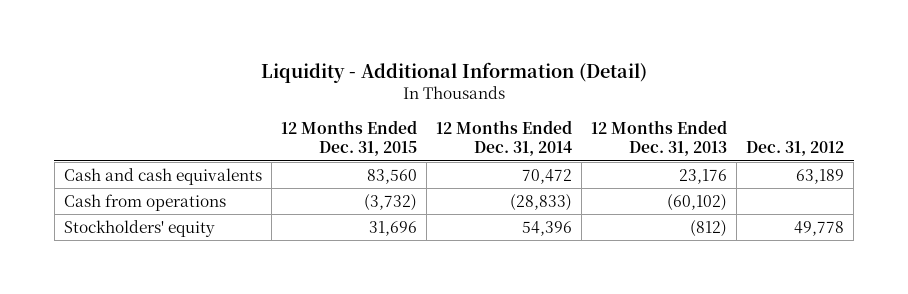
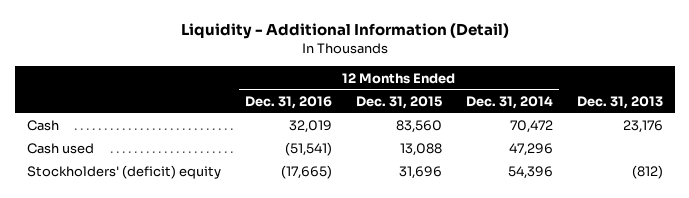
[590,119,727,157] 12 Months Ended Dec. 31, 2013 -> none
[745,141,844,157] Dec. 31, 2012 -> none
none -> [244,96,332,110] Dec. 31, 2016
none -> [576,96,663,110] Dec. 31, 2013
[63,193,226,211] Cash from operations -> none
[63,167,262,185] Cash and cash equivalents -> [26,120,59,132] Cash
none -> [26,143,94,155] Cash used
[63,219,215,237] Stockholders' equity -> [26,165,221,180] Stockholders' (deficit) equity

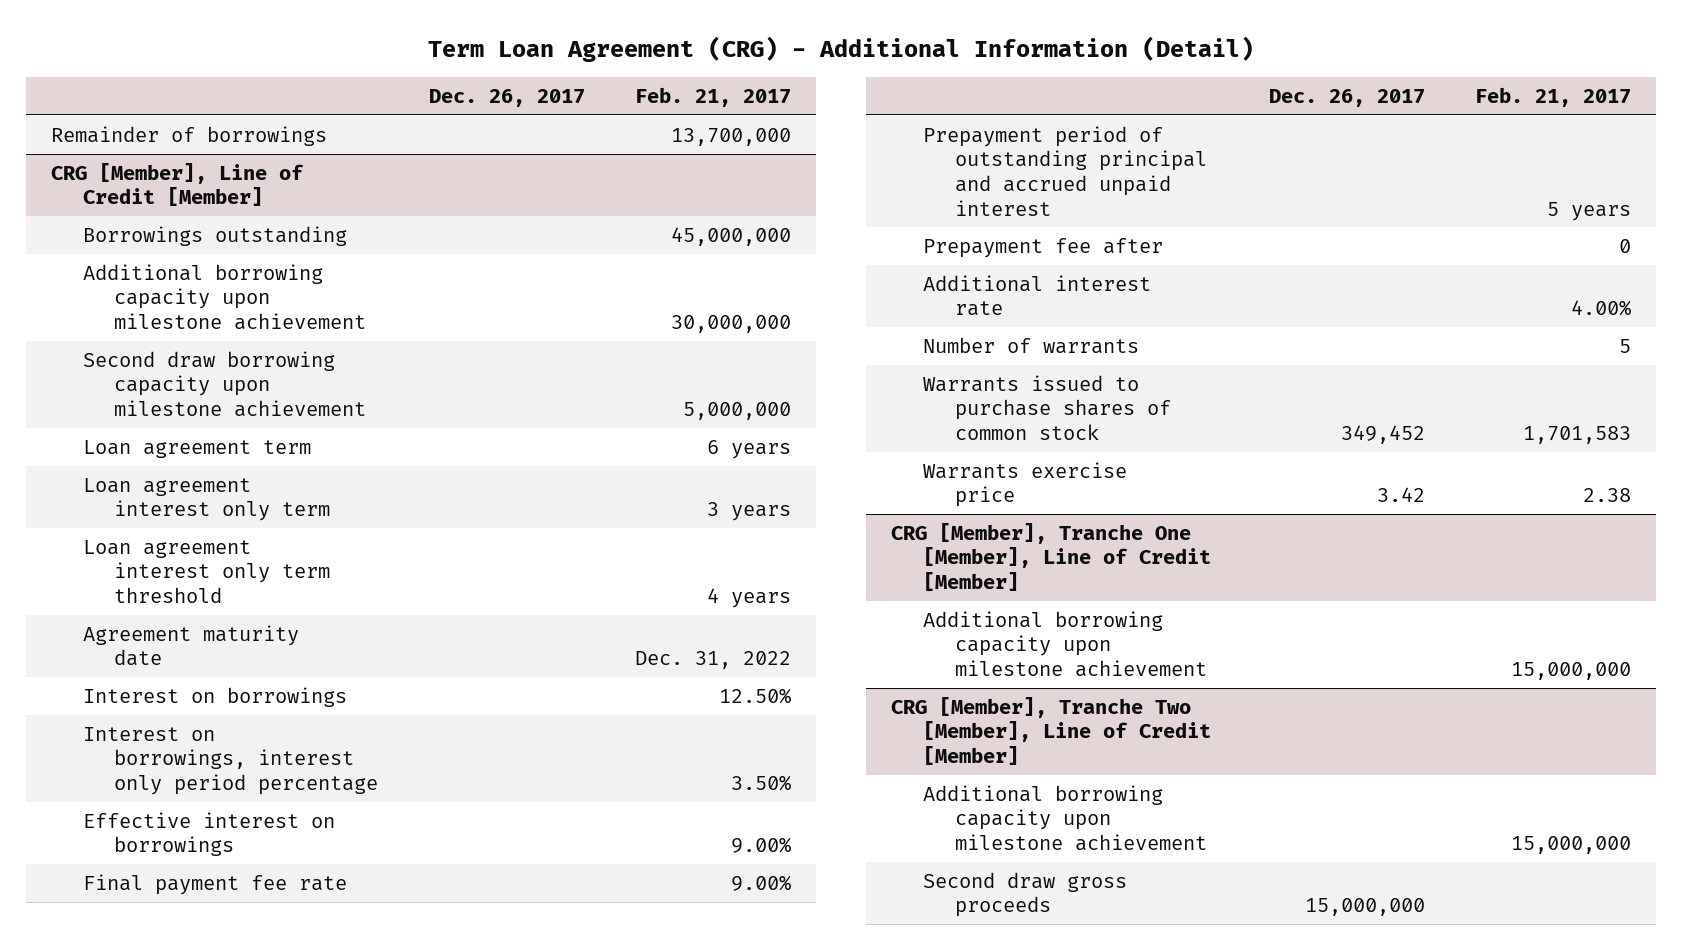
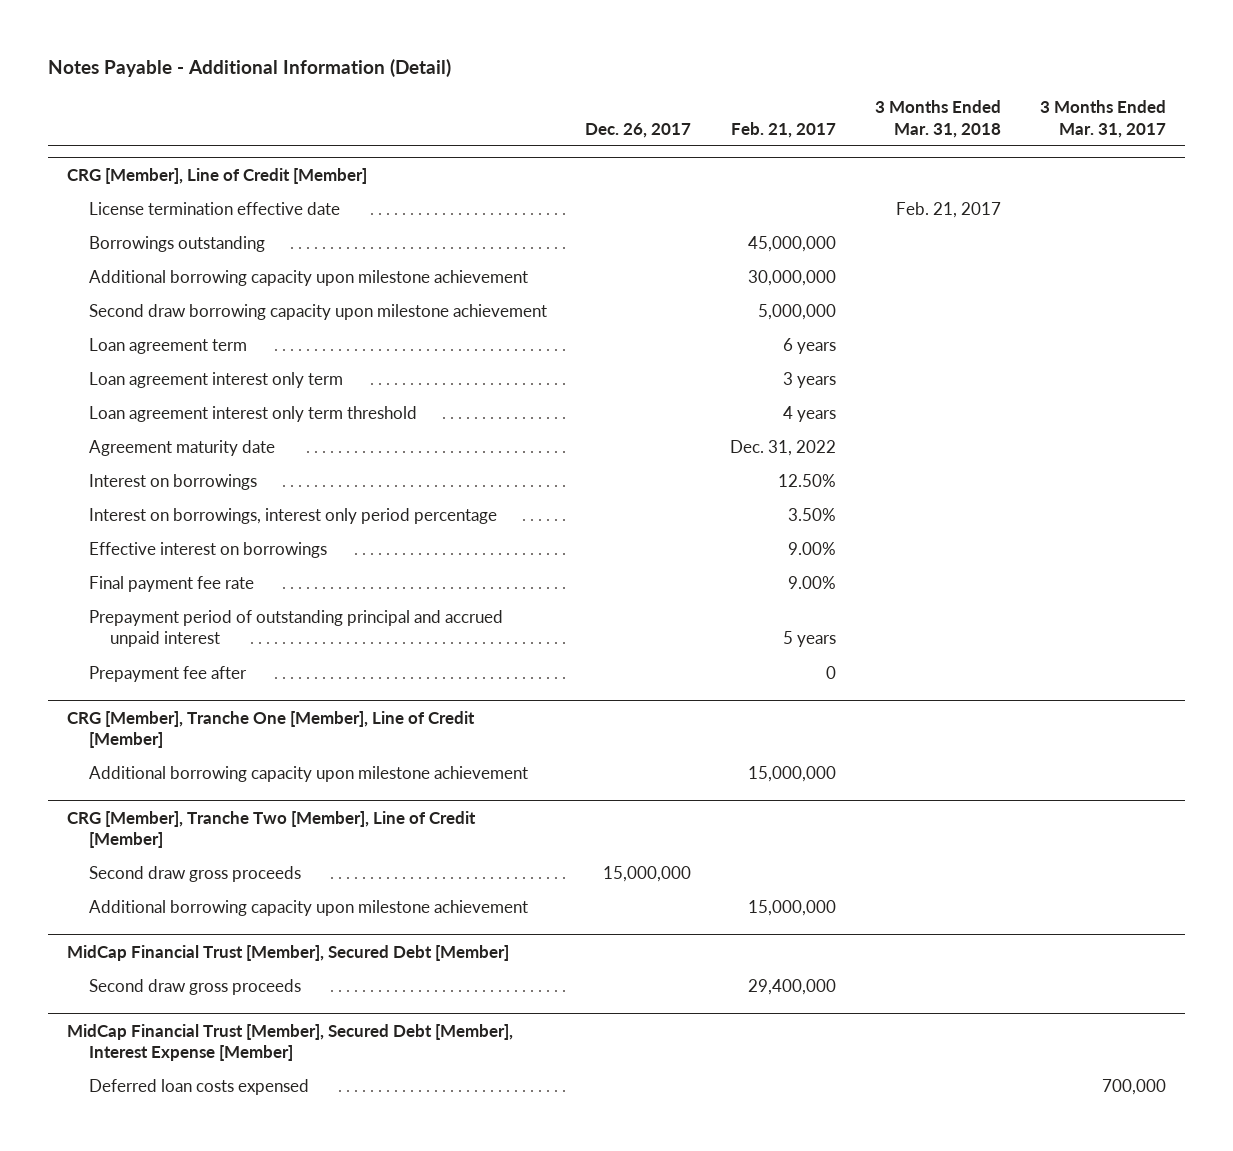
[427,36,1254,63] Term Loan Agreement (CRG) - Additional Information (Detail) -> [48,58,452,77] Notes Payable - Additional Information (Detail)
none -> [874,100,1001,138] 3 Months Ended Mar. 31, 2018
none -> [1039,100,1166,138] 3 Months Ended Mar. 31, 2017
[50,125,327,146] Remainder of borrowings -> none
none -> [88,202,340,216] License termination effective date
[922,274,1151,317] Additional interest rate -> none
[922,336,1139,354] Number of warrants -> none
[922,374,1171,441] Warrants issued to purchase shares of common stock -> none
[922,461,1127,508] Warrants exercise price -> none
[922,784,1207,852] Additional borrowing capacity upon milestone achievement -> [88,900,528,917] Additional borrowing capacity upon milestone achievement
none -> [67,944,510,961] MidCap Financial Trust [Member], Secured Debt [Member]
none -> [88,979,301,996] Second draw gross proceeds
none -> [67,1023,514,1061] MidCap Financial Trust [Member], Secured Debt [Member], Interest Expense [Member]
none -> [88,1079,309,1096] Deferred loan costs expensed

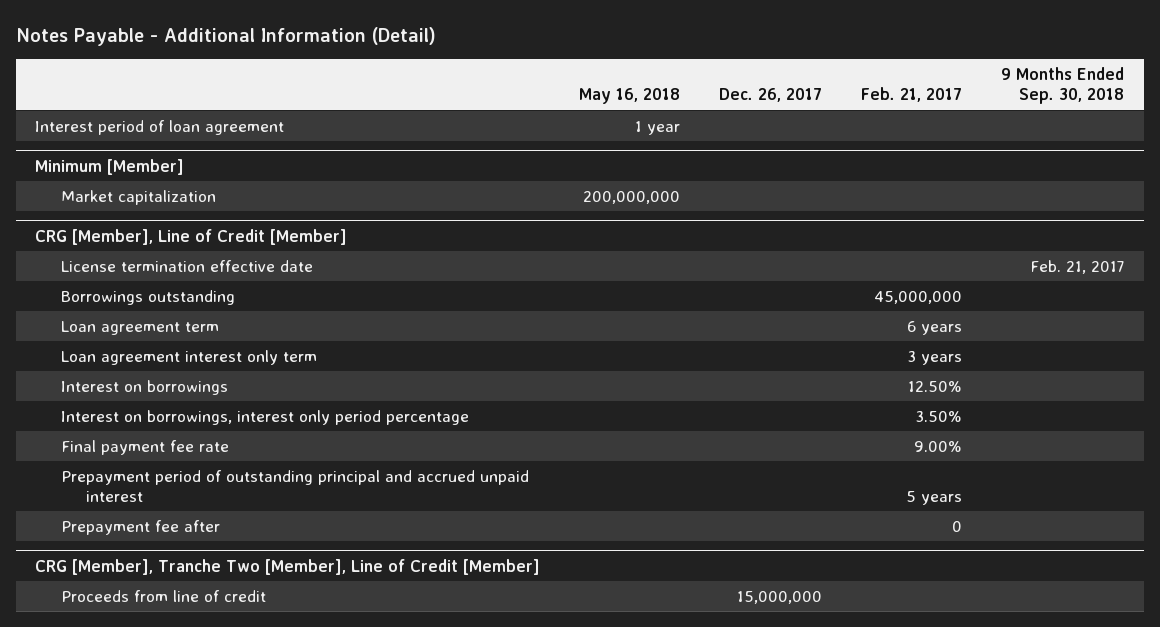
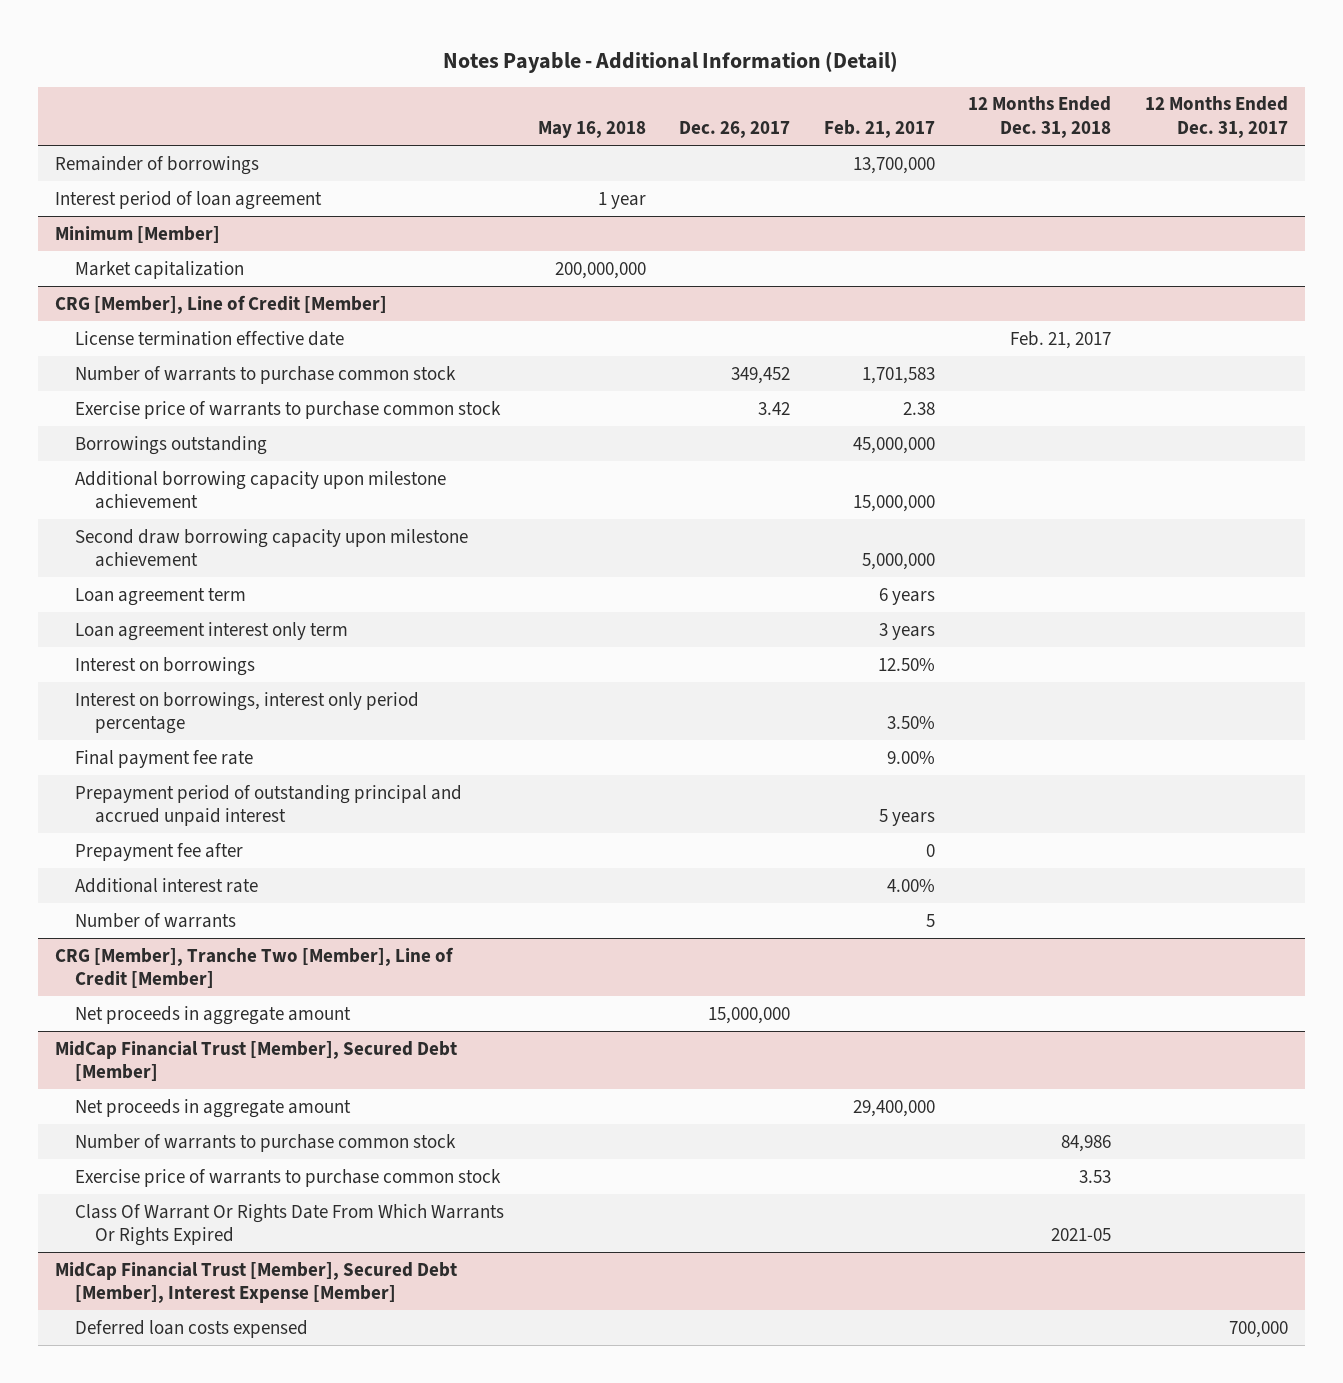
[1001,67,1125,105] 9 Months Ended Sep. 30, 2018 -> none
none -> [968,96,1112,139] 12 Months Ended Dec. 31, 2018
none -> [1144,96,1288,139] 12 Months Ended Dec. 31, 2017
none -> [55,155,260,175] Remainder of borrowings
none -> [75,365,457,384] Number of warrants to purchase common stock
none -> [75,400,502,419] Exercise price of warrants to purchase common stock
none -> [75,470,447,510] Additional borrowing capacity upon milestone achievement
none -> [75,528,469,568] Second draw borrowing capacity upon milestone achievement
none -> [75,877,259,893] Additional interest rate
none -> [75,912,237,928] Number of warrants
[60,589,266,602] Proceeds from line of credit -> [75,1005,352,1025] Net proceeds in aggregate amount
none -> [55,1040,458,1082] MidCap Financial Trust [Member], Secured Debt [Member]
none -> [75,1098,352,1118] Net proceeds in aggregate amount
none -> [75,1133,457,1152] Number of warrants to purchase common stock
none -> [75,1168,502,1187] Exercise price of warrants to purchase common stock
none -> [75,1203,505,1247] Class Of Warrant Or Rights Date From Which Warrants Or Rights Expired
none -> [55,1261,458,1304] MidCap Financial Trust [Member], Secured Debt [Member], Interest Expense [Member]
none -> [75,1319,309,1338] Deferred loan costs expensed

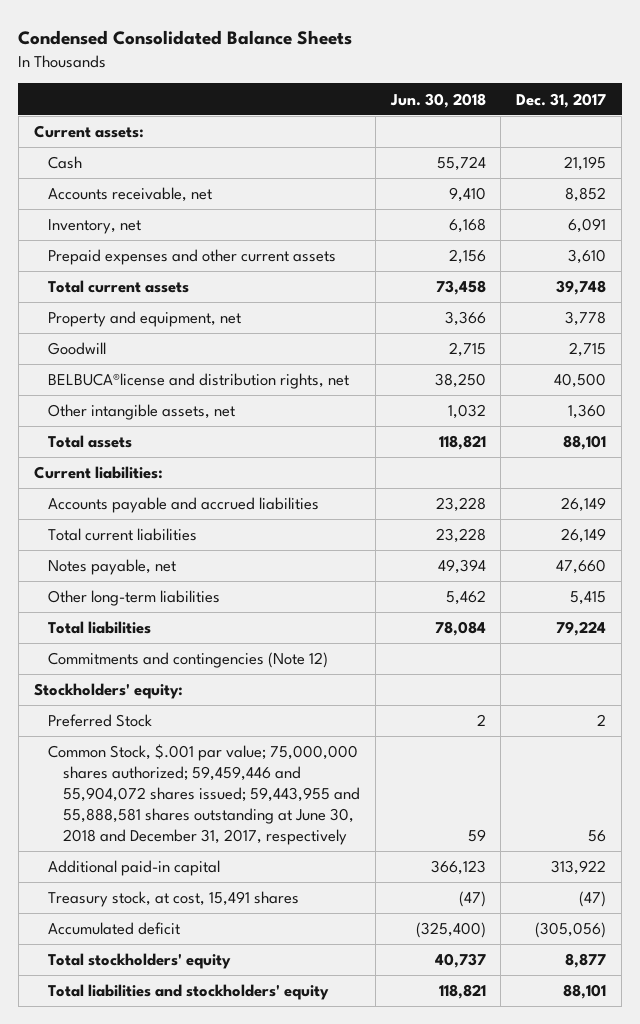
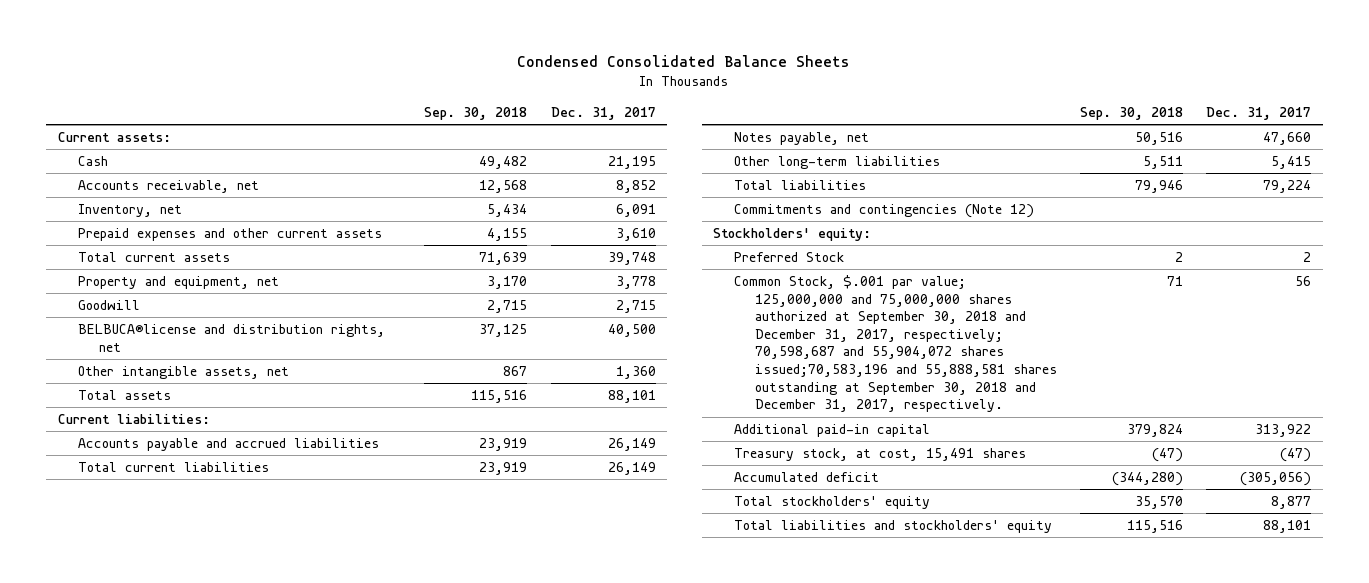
[389,92,486,108] Jun. 30, 2018 -> none
none -> [424,106,528,120] Sep. 30, 2018
[48,744,360,845] Common Stock, $.001 par value; 75,000,000 shares authorized; 59,459,446 and 55,904,072 shares issued; 59,443,955 and 55,888,581 shares outstanding at June 30, 2018 and December 31, 2017, respectively -> [733,274,1057,413] Common Stock, $.001 par value; 125,000,000 and 75,000,000 shares authorized at September 30, 2018 and December 31, 2017, respectively; 70,598,687 and 55,904,072 shares issued;70,583,196 and 55,888,581 shares outstanding at September 30, 2018 and December 31, 2017, respectively.

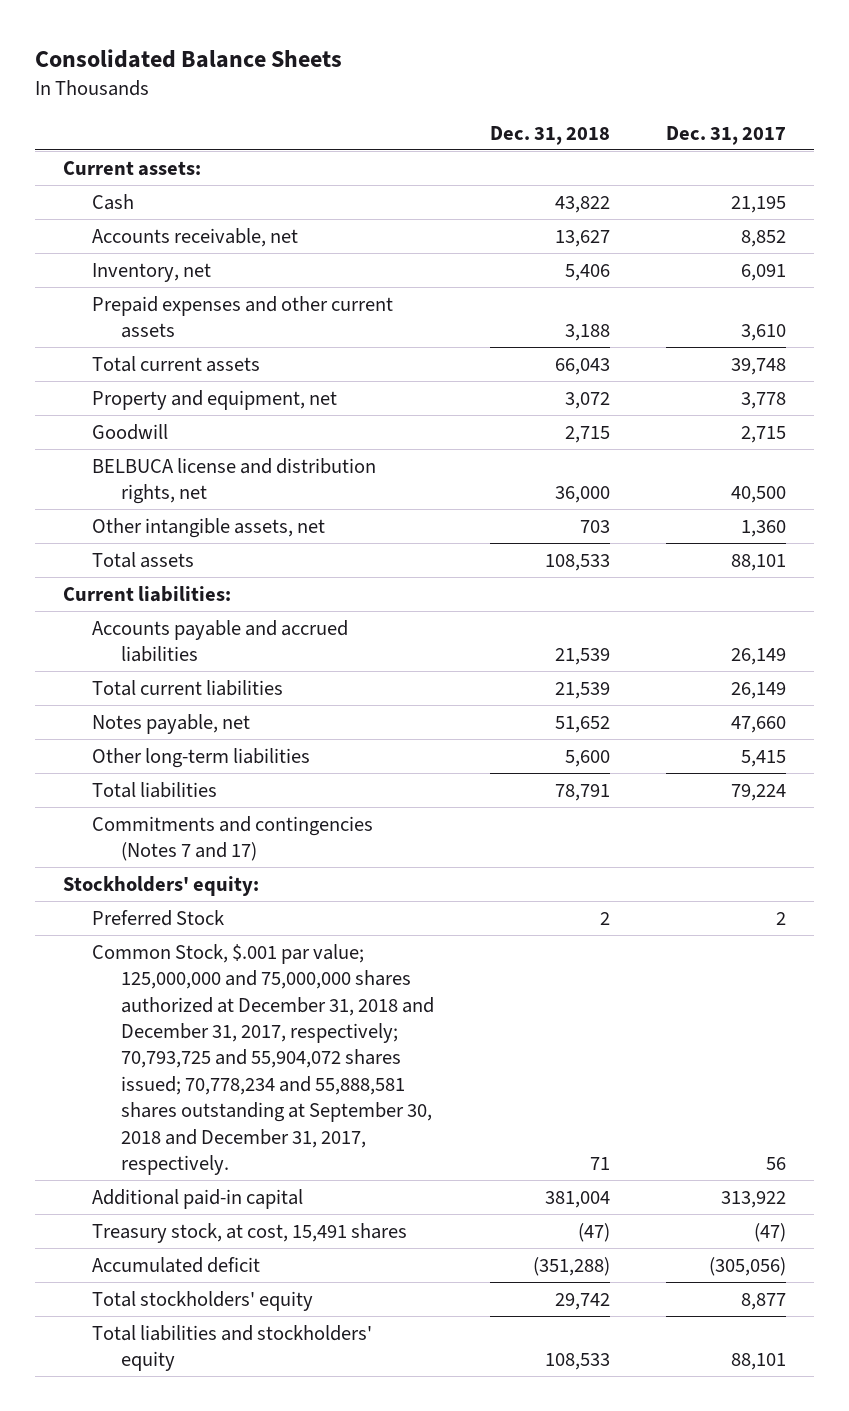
[517,55,851,68] Condensed Consolidated Balance Sheets -> [35,49,343,69] Consolidated Balance Sheets
[424,106,528,120] Sep. 30, 2018 -> none
none -> [490,125,611,145] Dec. 31, 2018
[78,323,386,352] BELBUCA®license and distribution rights, net -> [92,457,377,505] BELBUCA license and distribution rights, net
[733,203,1034,218] Commitments and contingencies (Note 12) -> [92,815,374,862] Commitments and contingencies (Notes 7 and 17)
[733,274,1057,413] Common Stock, $.001 par value; 125,000,000 and 75,000,000 shares authorized at September 30, 2018 and December 31, 2017, respectively; 70,598,687 and 55,904,072 shares issued;70,583,196 and 55,888,581 shares outstanding at September 30, 2018 and December 31, 2017, respectively. -> [92,943,435,1176] Common Stock, $.001 par value; 125,000,000 and 75,000,000 shares authorized at December 31, 2018 and December 31, 2017, respectively; 70,793,725 and 55,904,072 shares issued; 70,778,234 and 55,888,581 shares outstanding at September 30, 2018 and December 31, 2017, respectively.

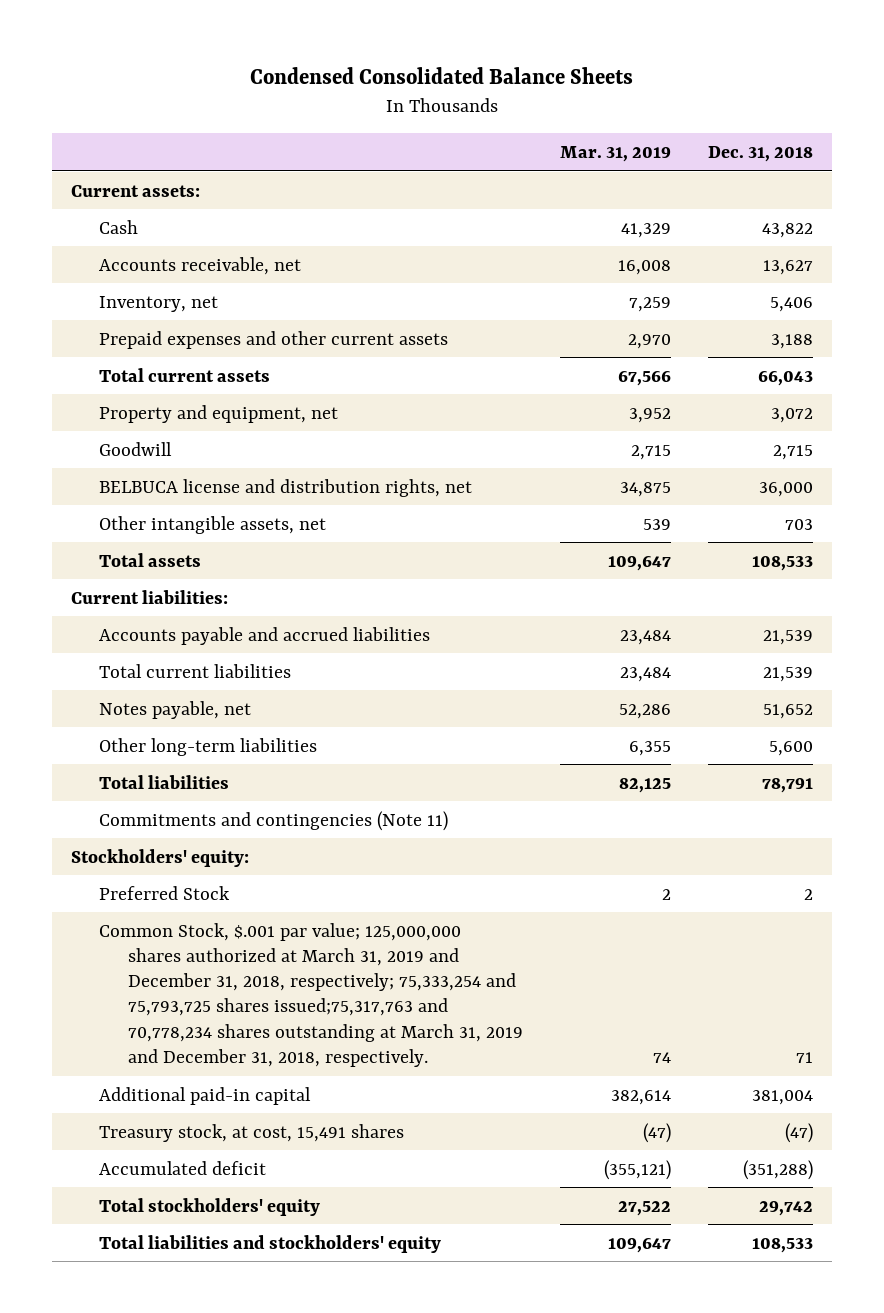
[35,49,343,69] Consolidated Balance Sheets -> [249,67,633,85] Condensed Consolidated Balance Sheets
[665,125,786,145] Dec. 31, 2017 -> none
none -> [559,145,671,162] Mar. 31, 2019
[92,815,374,862] Commitments and contingencies (Notes 7 and 17) -> [99,810,449,831] Commitments and contingencies (Note 11)
[92,943,435,1176] Common Stock, $.001 par value; 125,000,000 and 75,000,000 shares authorized at December 31, 2018 and December 31, 2017, respectively; 70,793,725 and 55,904,072 shares issued; 70,778,234 and 55,888,581 shares outstanding at September 30, 2018 and December 31, 2017, respectively. -> [99,922,523,1067] Common Stock, $.001 par value; 125,000,000 shares authorized at March 31, 2019 and December 31, 2018, respectively; 75,333,254 and 75,793,725 shares issued;75,317,763 and 70,778,234 shares outstanding at March 31, 2019 and December 31, 2018, respectively.

